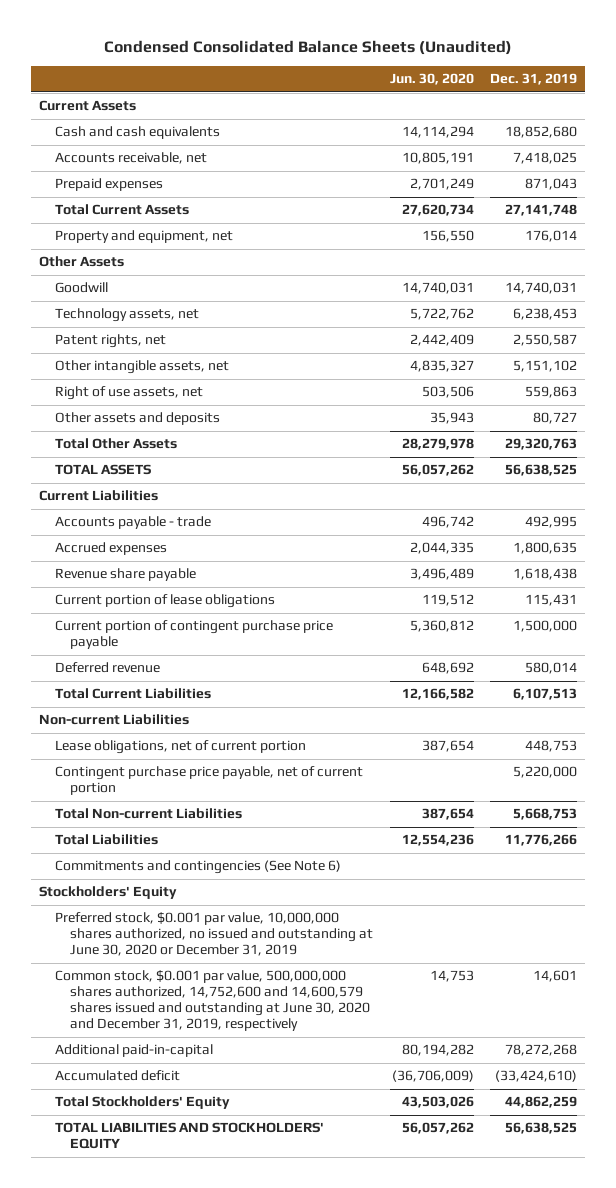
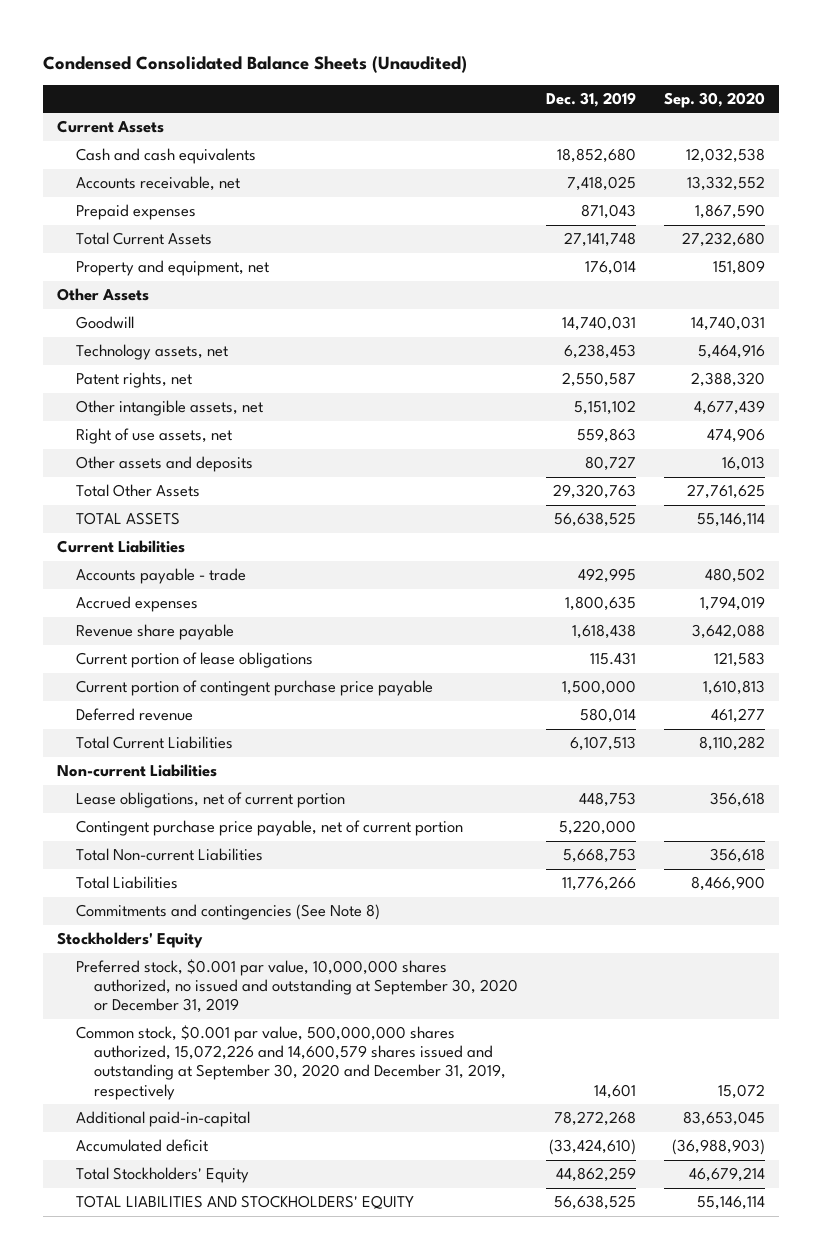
[389,73,474,86] Jun. 30, 2020 -> none
none -> [664,92,766,109] Sep. 30, 2020
[525,594,578,607] 115,431 -> [590,652,637,666] 115.431
[54,860,341,875] Commitments and contingencies (See Note 6) -> [75,904,380,921] Commitments and contingencies (See Note 8)
[54,912,374,957] Preferred stock, $0.001 par value, 10,000,000 shares authorized, no issued and outstanding at June 30, 2020 or December 31, 2019 -> [75,959,519,1014] Preferred stock, $0.001 par value, 10,000,000 shares authorized, no issued and outstanding at September 30, 2020 or December 31, 2019
[54,970,371,1032] Common stock, $0.001 par value, 500,000,000 shares authorized, 14,752,600 and 14,600,579 shares issued and outstanding at June 30, 2020 and December 31, 2019, respectively -> [75,1025,507,1100] Common stock, $0.001 par value, 500,000,000 shares authorized, 15,072,226 and 14,600,579 shares issued and outstanding at September 30, 2020 and December 31, 2019, respectively

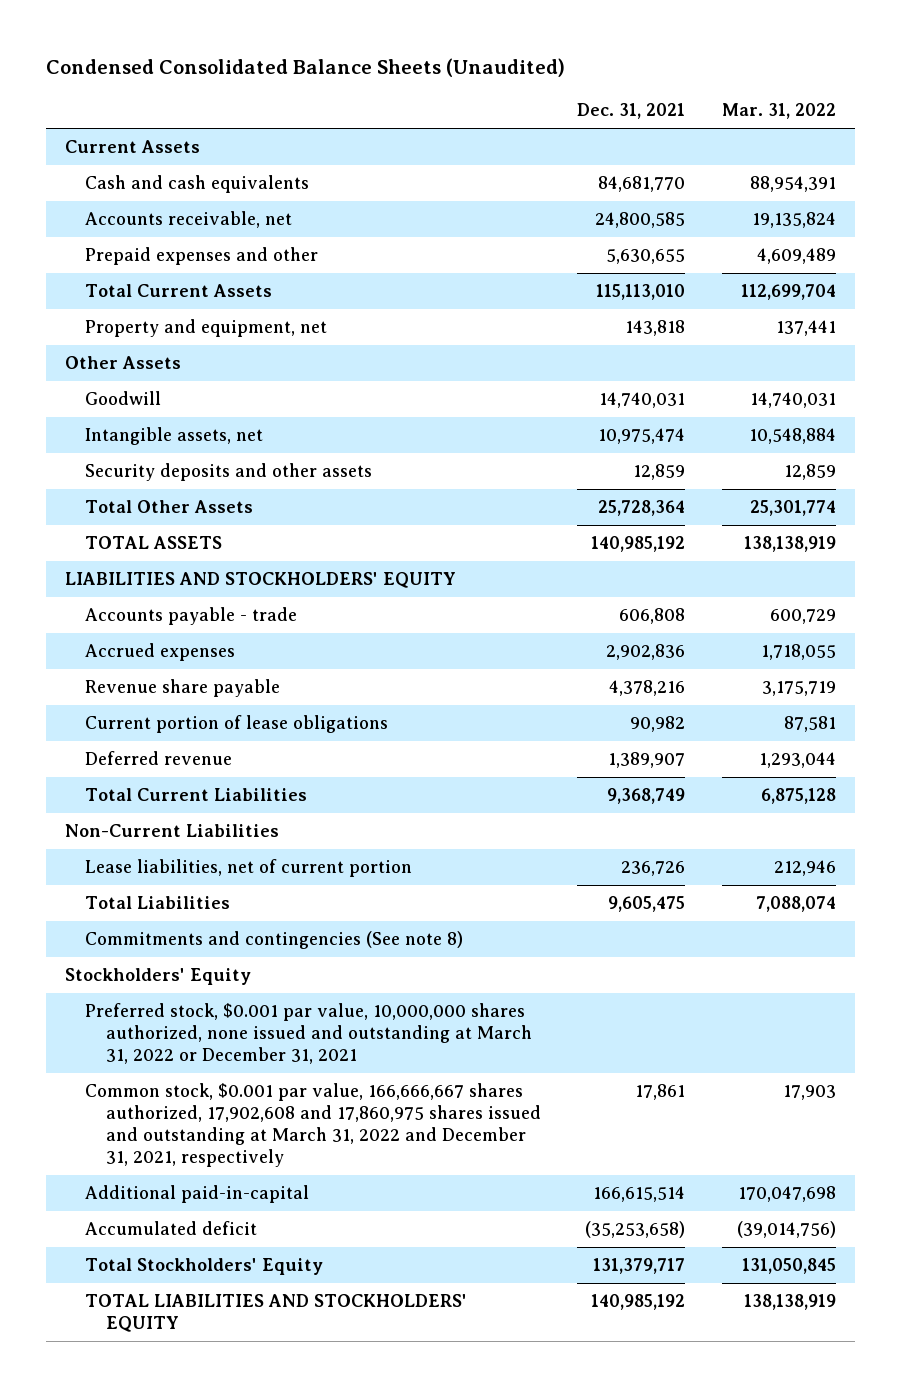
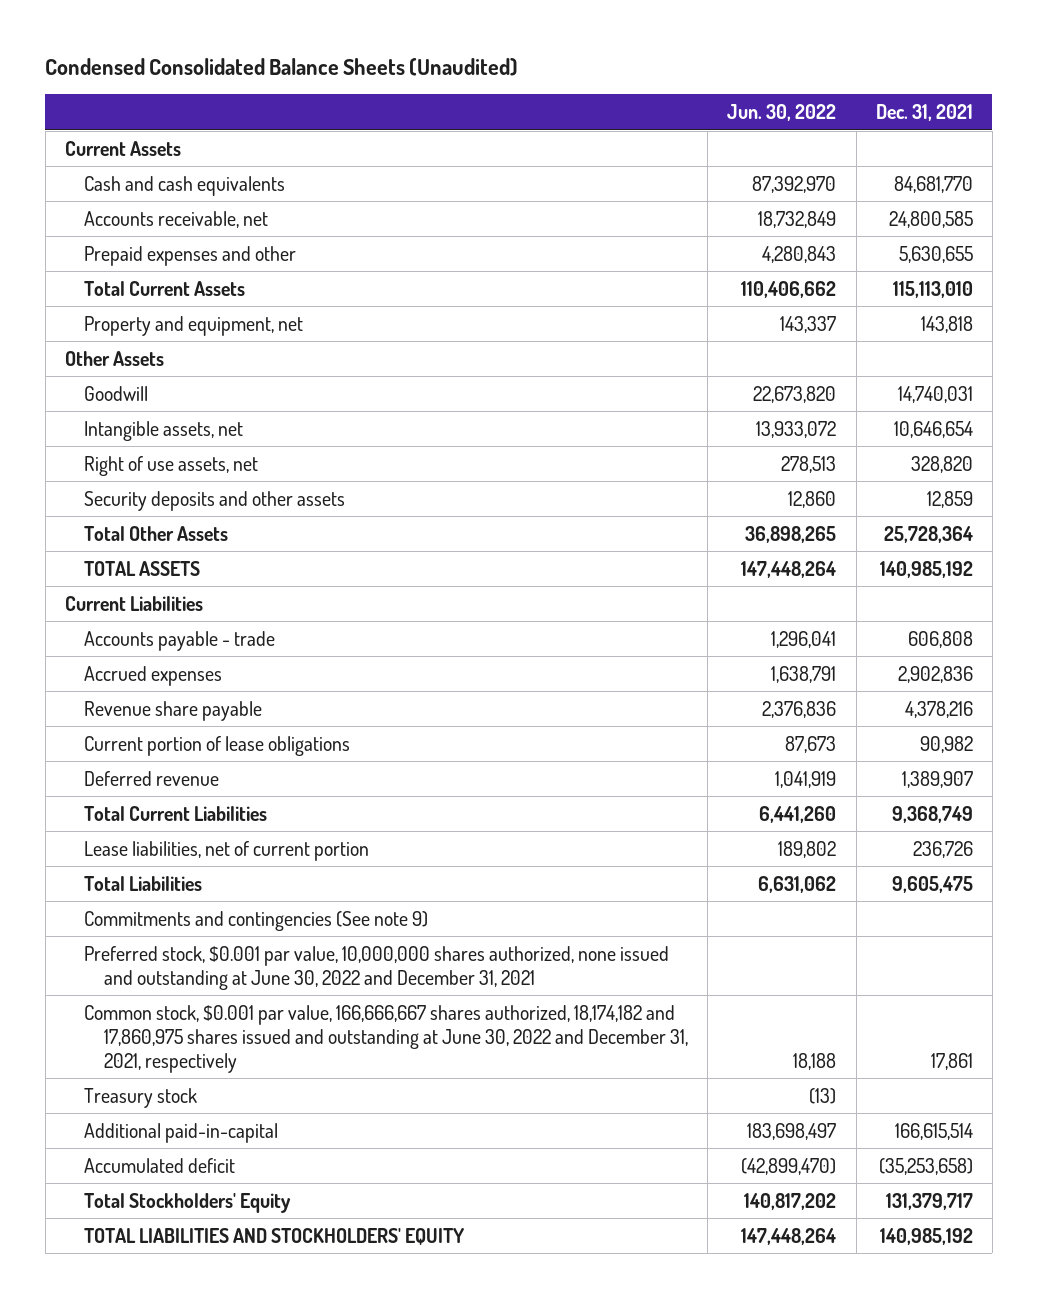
[722,103,837,120] Mar. 31, 2022 -> none
none -> [727,104,837,122] Jun. 30, 2022
[598,428,686,445] 10,975,474 -> [893,420,973,438] 10,646,654
none -> [84,455,259,476] Right of use assets, net
[64,572,456,589] LIABILITIES AND STOCKHOLDERS' EQUITY -> none
none -> [64,595,203,611] Current Liabilities
[64,824,279,838] Non-Current Liabilities -> none
[64,968,251,986] Stockholders' Equity -> none
[85,931,464,950] Commitments and contingencies (See note 8) -> [84,910,429,931] Commitments and contingencies (See note 9)
[85,1003,532,1065] Preferred stock, $0.001 par value, 10,000,000 shares authorized, none issued and outstanding at March 31, 2022 or December 31, 2021 -> [84,945,670,990] Preferred stock, $0.001 par value, 10,000,000 shares authorized, none issued and outstanding at June 30, 2022 and December 31, 2021
[85,1083,541,1168] Common stock, $0.001 par value, 166,666,667 shares authorized, 17,902,608 and 17,860,975 shares issued and outstanding at March 31, 2022 and December 31, 2021, respectively -> [84,1004,689,1073] Common stock, $0.001 par value, 166,666,667 shares authorized, 18,174,182 and 17,860,975 shares issued and outstanding at June 30, 2022 and December 31, 2021, respectively
none -> [84,1087,198,1108] Treasury stock

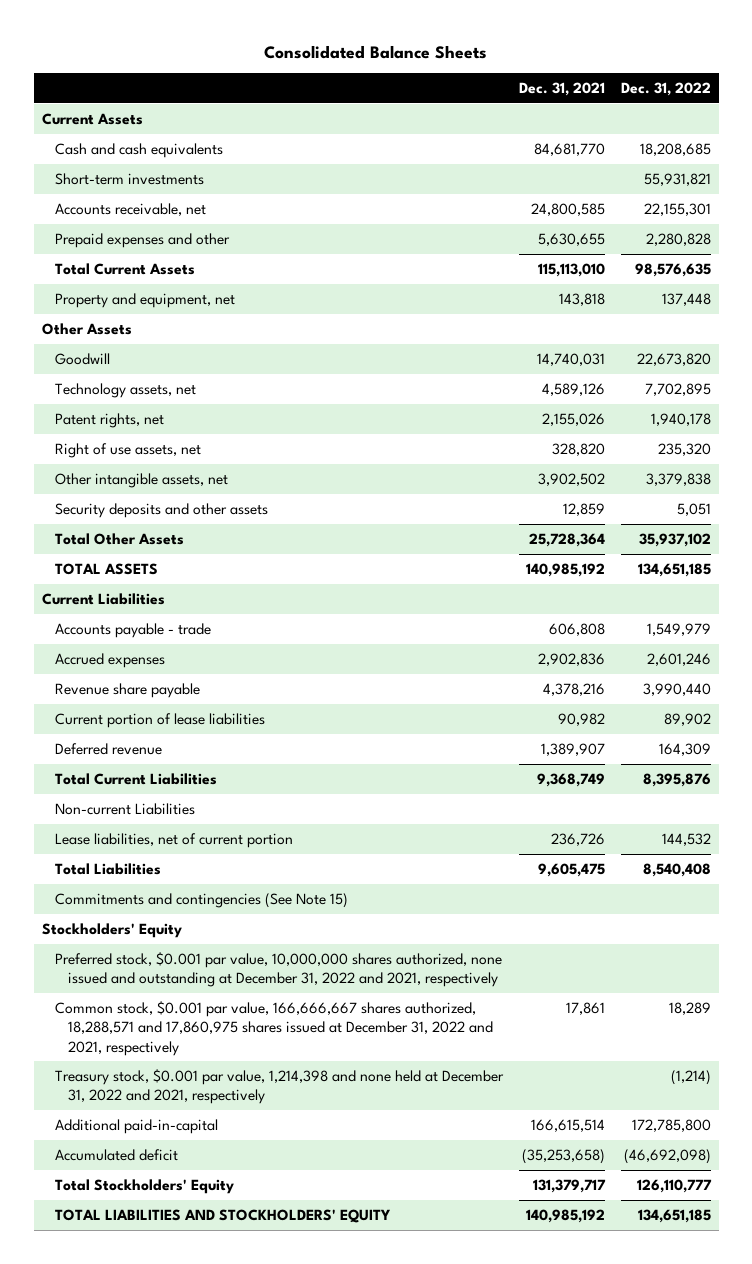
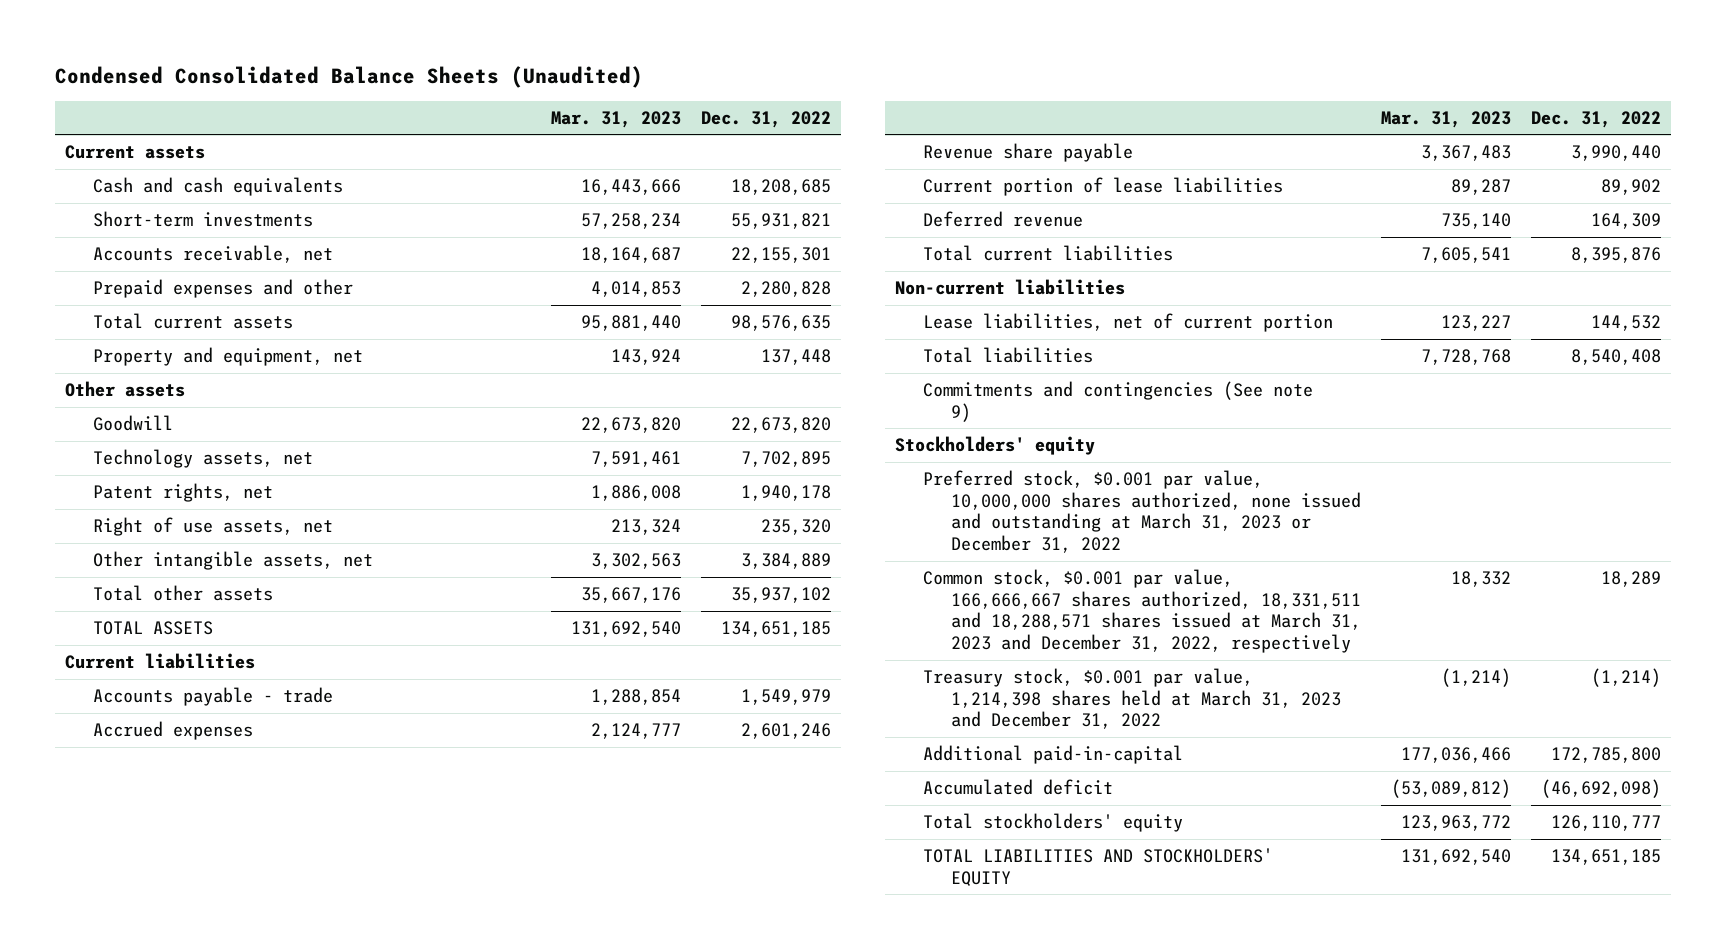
[264,44,488,59] Consolidated Balance Sheets -> [55,65,644,88] Condensed Consolidated Balance Sheets (Unaudited)
[518,81,605,96] Dec. 31, 2021 -> none
none -> [550,110,681,128] Mar. 31, 2023
[41,112,143,125] Current Assets -> [65,144,206,159] Current assets
[54,262,195,275] Total Current Assets -> [93,312,294,329] Total current assets
[41,322,132,335] Other Assets -> [65,380,186,397] Other assets
[54,502,268,518] Security deposits and other assets -> none
[645,472,711,486] 3,379,838 -> [740,552,831,569] 3,384,889
[54,532,184,545] Total Other Assets -> [93,584,274,601] Total other assets
[41,592,165,605] Current Liabilities -> [65,652,256,669] Current liabilities
[54,772,217,785] Total Current Liabilities -> [923,244,1174,261] Total current liabilities
[54,802,195,815] Non-current Liabilities -> [895,278,1126,295] Non-current liabilities
[54,862,161,875] Total Liabilities -> [923,346,1094,363] Total liabilities
[54,892,348,908] Commitments and contingencies (See Note 15) -> [923,380,1314,422] Commitments and contingencies (See note 9)
[41,922,182,938] Stockholders' Equity -> [895,435,1096,455] Stockholders' equity
[54,951,502,988] Preferred stock, $0.001 par value, 10,000,000 shares authorized, none issued and outstanding at December 31, 2022 and 2021, respectively -> [923,469,1361,553] Preferred stock, $0.001 par value, 10,000,000 shares authorized, none issued and outstanding at March 31, 2023 or December 31, 2022
[54,1000,494,1056] Common stock, $0.001 par value, 166,666,667 shares authorized, 18,288,571 and 17,860,975 shares issued at December 31, 2022 and 2021, respectively -> [923,568,1361,653] Common stock, $0.001 par value, 166,666,667 shares authorized, 18,331,511 and 18,288,571 shares issued at March 31, 2023 and December 31, 2022, respectively
[54,1068,504,1105] Treasury stock, $0.001 par value, 1,214,398 and none held at December 31, 2022 and 2021, respectively -> [923,667,1341,730] Treasury stock, $0.001 par value, 1,214,398 shares held at March 31, 2023 and December 31, 2022
[54,1178,234,1194] Total Stockholders' Equity -> [923,812,1184,832] Total stockholders' equity

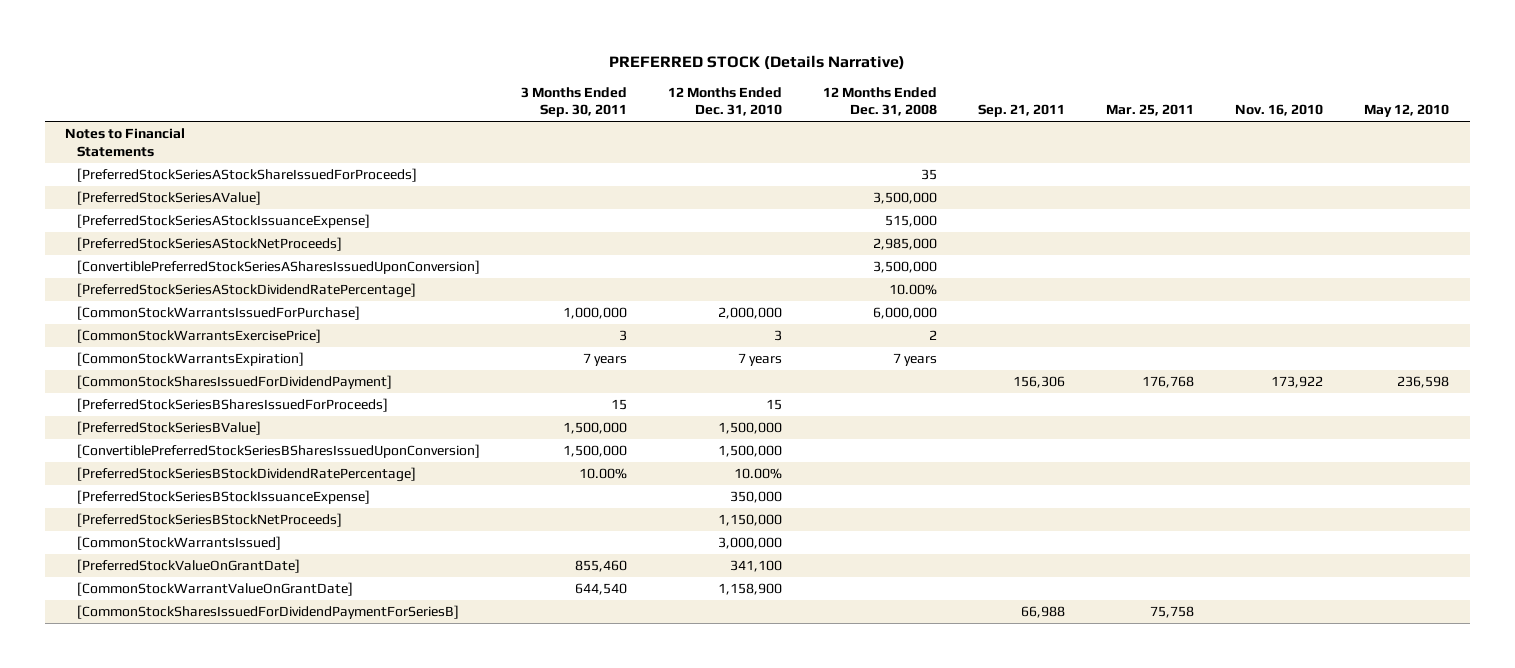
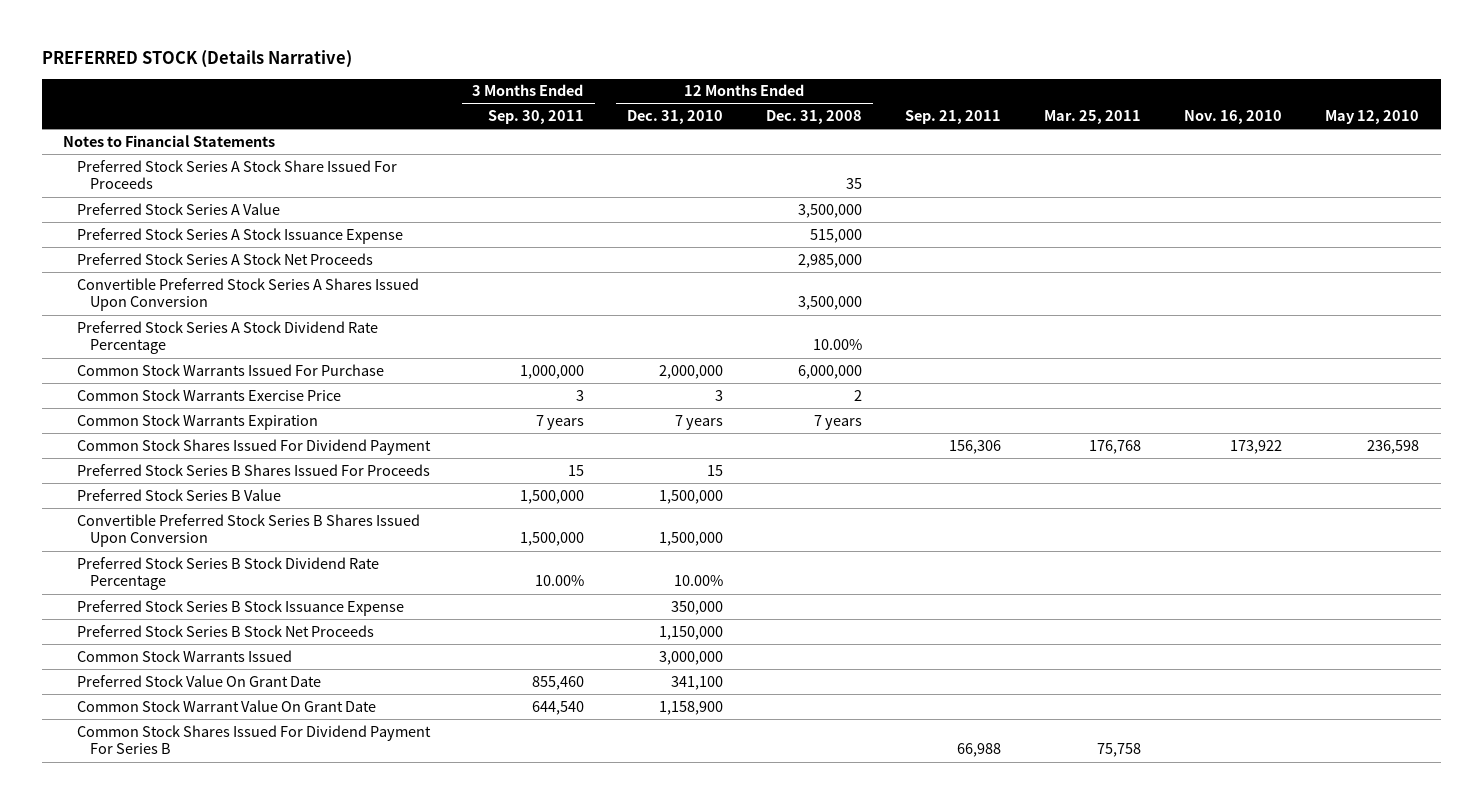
[76,168,417,183] [PreferredStockSeriesAStockShareIssuedForProceeds] -> [76,159,397,190] Preferred Stock Series A Stock Share Issued For Proceeds
[76,191,261,206] [PreferredStockSeriesAValue] -> [76,202,280,215] Preferred Stock Series A Value
[76,214,370,229] [PreferredStockSeriesAStockIssuanceExpense] -> [76,227,403,244] Preferred Stock Series A Stock Issuance Expense
[76,237,342,252] [PreferredStockSeriesAStockNetProceeds] -> [76,252,373,265] Preferred Stock Series A Stock Net Proceeds
[76,260,480,275] [ConvertiblePreferredStockSeriesASharesIssuedUponConversion] -> [76,277,419,312] Convertible Preferred Stock Series A Shares Issued Upon Conversion
[76,283,416,299] [PreferredStockSeriesAStockDividendRatePercentage] -> [76,320,378,355] Preferred Stock Series A Stock Dividend Rate Percentage
[76,306,360,321] [CommonStockWarrantsIssuedForPurchase] -> [76,363,384,376] Common Stock Warrants Issued For Purchase
[76,329,321,344] [CommonStockWarrantsExercisePrice] -> [76,388,341,401] Common Stock Warrants Exercise Price
[76,352,304,367] [CommonStockWarrantsExpiration] -> [76,413,318,430] Common Stock Warrants Expiration
[76,375,392,390] [CommonStockSharesIssuedForDividendPayment] -> [76,438,431,455] Common Stock Shares Issued For Dividend Payment
[76,398,388,413] [PreferredStockSeriesBSharesIssuedForProceeds] -> [76,463,430,476] Preferred Stock Series B Shares Issued For Proceeds
[76,421,261,436] [PreferredStockSeriesBValue] -> [76,488,281,501] Preferred Stock Series B Value
[76,444,480,459] [ConvertiblePreferredStockSeriesBSharesIssuedUponConversion] -> [76,513,420,548] Convertible Preferred Stock Series B Shares Issued Upon Conversion
[76,467,416,483] [PreferredStockSeriesBStockDividendRatePercentage] -> [76,556,379,591] Preferred Stock Series B Stock Dividend Rate Percentage
[76,490,370,505] [PreferredStockSeriesBStockIssuanceExpense] -> [76,599,404,616] Preferred Stock Series B Stock Issuance Expense
[76,513,342,528] [PreferredStockSeriesBStockNetProceeds] -> [76,624,374,637] Preferred Stock Series B Stock Net Proceeds
[76,536,281,551] [CommonStockWarrantsIssued] -> [76,649,292,662] Common Stock Warrants Issued
[76,559,300,574] [PreferredStockValueOnGrantDate] -> [76,674,321,687] Preferred Stock Value On Grant Date
[76,582,353,597] [CommonStockWarrantValueOnGrantDate] -> [76,699,376,712] Common Stock Warrant Value On Grant Date
[76,605,459,620] [CommonStockSharesIssuedForDividendPaymentForSeriesB] -> [76,724,431,755] Common Stock Shares Issued For Dividend Payment For Series B

